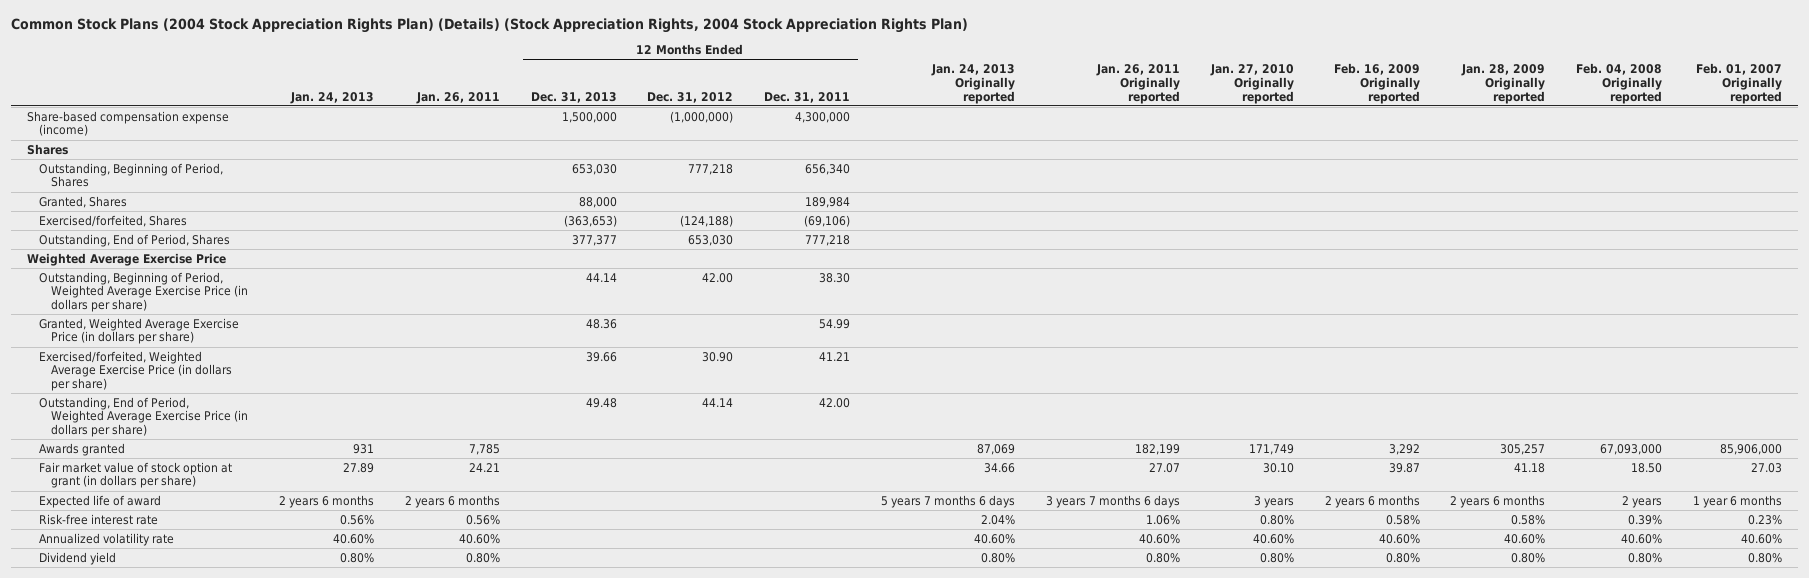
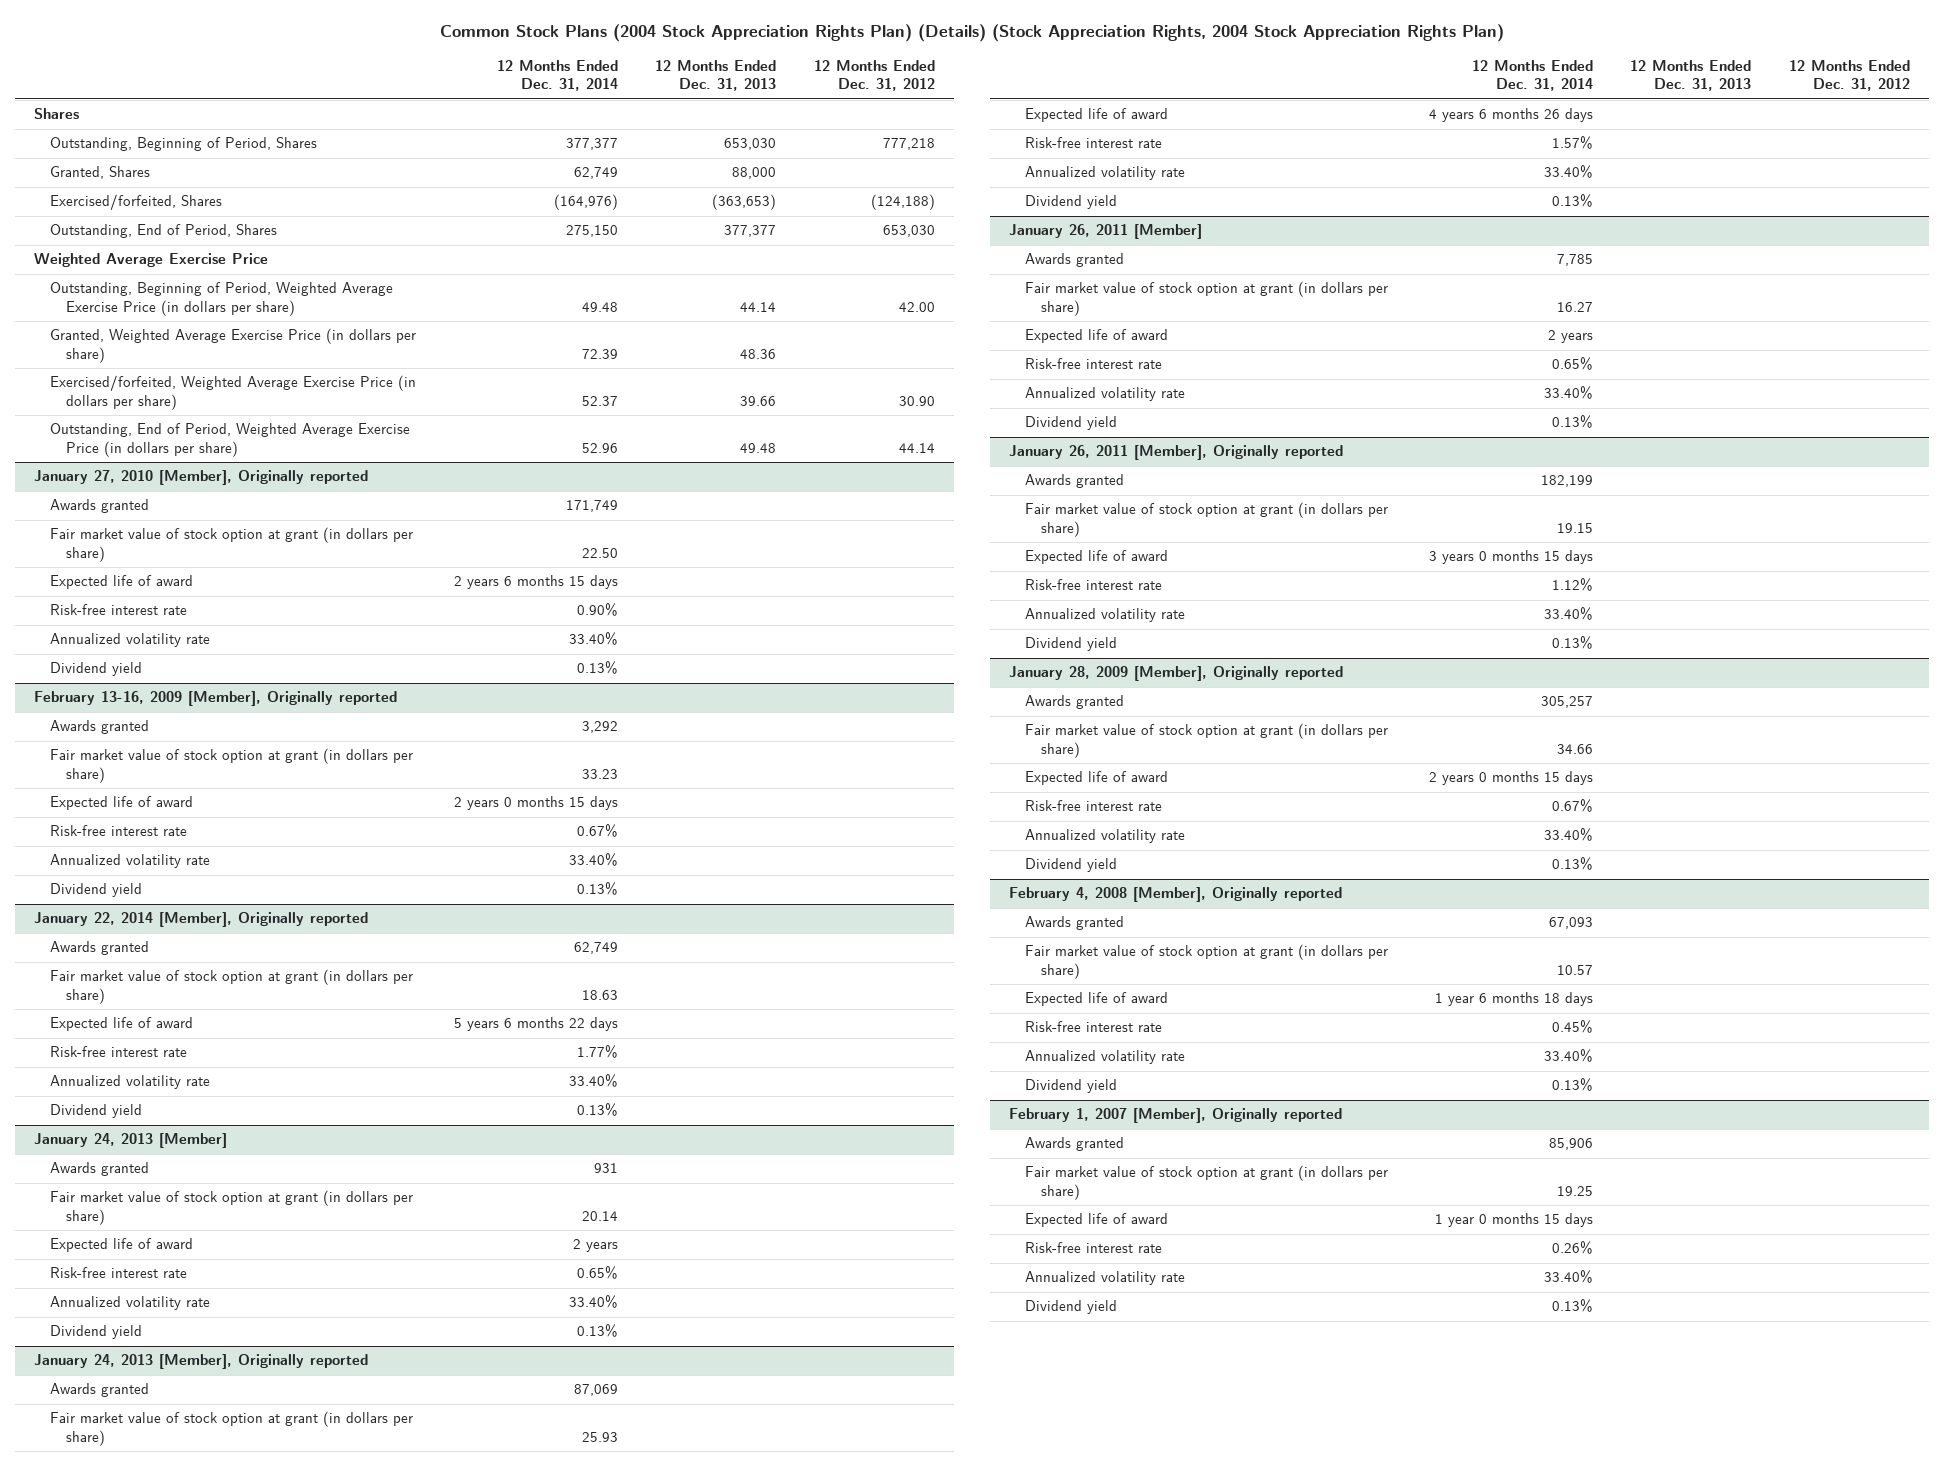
[289,91,374,104] Jan. 24, 2013 -> none
[415,91,500,104] Jan. 26, 2011 -> none
[764,91,851,103] Dec. 31, 2011 -> none
[931,63,1016,104] Jan. 24, 2013 Originally reported -> none
[1095,63,1180,104] Jan. 26, 2011 Originally reported -> none
[1209,63,1294,104] Jan. 27, 2010 Originally reported -> none
[1333,62,1420,104] Feb. 16, 2009 Originally reported -> none
[1461,63,1546,104] Jan. 28, 2009 Originally reported -> none
[1576,62,1663,104] Feb. 04, 2008 Originally reported -> none
[1696,62,1783,104] Feb. 01, 2007 Originally reported -> none
none -> [496,59,618,92] 12 Months Ended Dec. 31, 2014
[26,110,229,137] Share-based compensation expense (income) -> none
[38,442,125,456] Awards granted -> none
[38,461,232,489] Fair market value of stock option at grant (in dollars per share) -> none
[38,494,161,508] Expected life of award -> none
[38,513,158,525] Risk-free interest rate -> none
[38,532,174,546] Annualized volatility rate -> none
[38,551,116,565] Dividend yield -> none
none -> [33,470,368,486] January 27, 2010 [Member], Originally reported
none -> [49,499,149,514] Awards granted
none -> [49,527,413,562] Fair market value of stock option at grant (in dollars per share)
none -> [49,575,193,590] Expected life of award
none -> [49,604,187,616] Risk-free interest rate
none -> [49,633,210,648] Annualized volatility rate
none -> [49,662,142,677] Dividend yield
none -> [33,691,397,707] February 13-16, 2009 [Member], Originally reported
none -> [49,720,149,735] Awards granted
none -> [49,748,413,783] Fair market value of stock option at grant (in dollars per share)
none -> [49,796,193,811] Expected life of award
none -> [49,825,187,837] Risk-free interest rate
none -> [49,854,210,869] Annualized volatility rate
none -> [49,883,142,898] Dividend yield
none -> [33,912,368,928] January 22, 2014 [Member], Originally reported
none -> [49,941,149,956] Awards granted
none -> [49,969,413,1004] Fair market value of stock option at grant (in dollars per share)
none -> [49,1017,193,1032] Expected life of award
none -> [49,1046,187,1058] Risk-free interest rate
none -> [49,1075,210,1090] Annualized volatility rate
none -> [49,1104,142,1119] Dividend yield
none -> [33,1133,227,1149] January 24, 2013 [Member]
none -> [49,1162,149,1177] Awards granted
none -> [49,1190,413,1225] Fair market value of stock option at grant (in dollars per share)
none -> [49,1238,193,1253] Expected life of award
none -> [49,1267,187,1279] Risk-free interest rate
none -> [49,1296,210,1311] Annualized volatility rate
none -> [49,1325,142,1340] Dividend yield
none -> [33,1354,368,1370] January 24, 2013 [Member], Originally reported
none -> [49,1383,149,1398] Awards granted
none -> [49,1411,413,1446] Fair market value of stock option at grant (in dollars per share)
none -> [1024,108,1168,123] Expected life of award
none -> [1024,137,1162,149] Risk-free interest rate
none -> [1024,166,1185,181] Annualized volatility rate
none -> [1024,195,1117,210] Dividend yield
none -> [1008,224,1202,240] January 26, 2011 [Member]
none -> [1024,253,1124,268] Awards granted
none -> [1024,281,1388,316] Fair market value of stock option at grant (in dollars per share)
none -> [1024,329,1168,344] Expected life of award
none -> [1024,358,1162,370] Risk-free interest rate
none -> [1024,387,1185,402] Annualized volatility rate
none -> [1024,416,1117,431] Dividend yield
none -> [1008,445,1343,461] January 26, 2011 [Member], Originally reported
none -> [1024,474,1124,489] Awards granted
none -> [1024,502,1388,537] Fair market value of stock option at grant (in dollars per share)
none -> [1024,550,1168,565] Expected life of award
none -> [1024,579,1162,591] Risk-free interest rate
none -> [1024,608,1185,623] Annualized volatility rate
none -> [1024,637,1117,652] Dividend yield
none -> [1008,666,1343,682] January 28, 2009 [Member], Originally reported
none -> [1024,695,1124,710] Awards granted
none -> [1024,723,1388,758] Fair market value of stock option at grant (in dollars per share)
none -> [1024,771,1168,786] Expected life of award
none -> [1024,800,1162,812] Risk-free interest rate
none -> [1024,829,1185,844] Annualized volatility rate
none -> [1024,858,1117,873] Dividend yield
none -> [1008,887,1342,903] February 4, 2008 [Member], Originally reported
none -> [1024,916,1124,931] Awards granted
none -> [1024,944,1388,979] Fair market value of stock option at grant (in dollars per share)
none -> [1024,992,1168,1007] Expected life of award
none -> [1024,1021,1162,1033] Risk-free interest rate
none -> [1024,1050,1185,1065] Annualized volatility rate
none -> [1024,1079,1117,1094] Dividend yield
none -> [1008,1108,1342,1124] February 1, 2007 [Member], Originally reported
none -> [1024,1137,1124,1152] Awards granted
none -> [1024,1165,1388,1200] Fair market value of stock option at grant (in dollars per share)
none -> [1024,1213,1168,1228] Expected life of award
none -> [1024,1242,1162,1254] Risk-free interest rate
none -> [1024,1271,1185,1286] Annualized volatility rate
none -> [1024,1300,1117,1315] Dividend yield

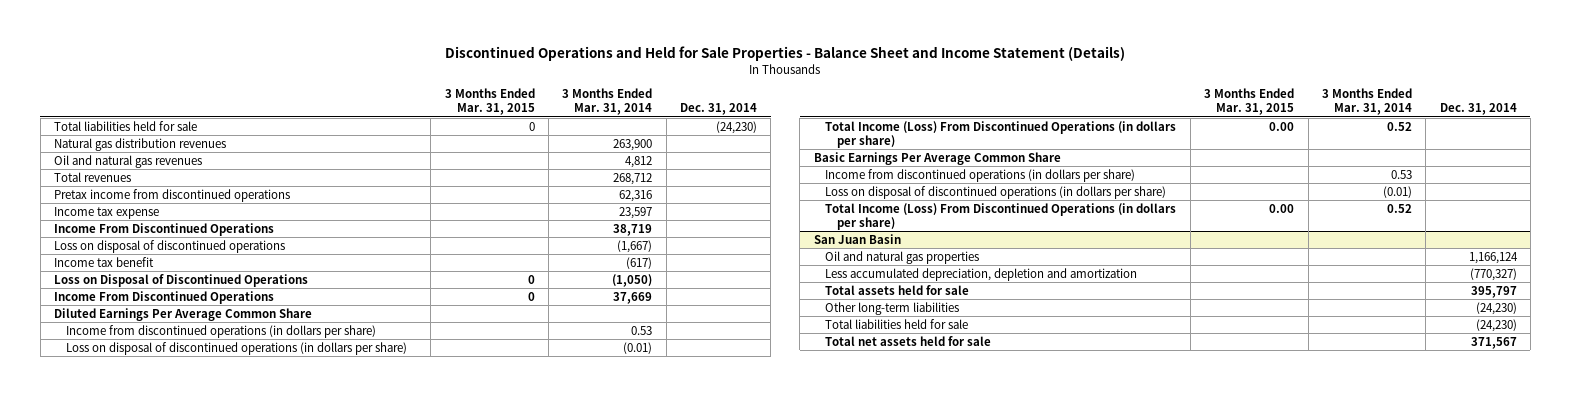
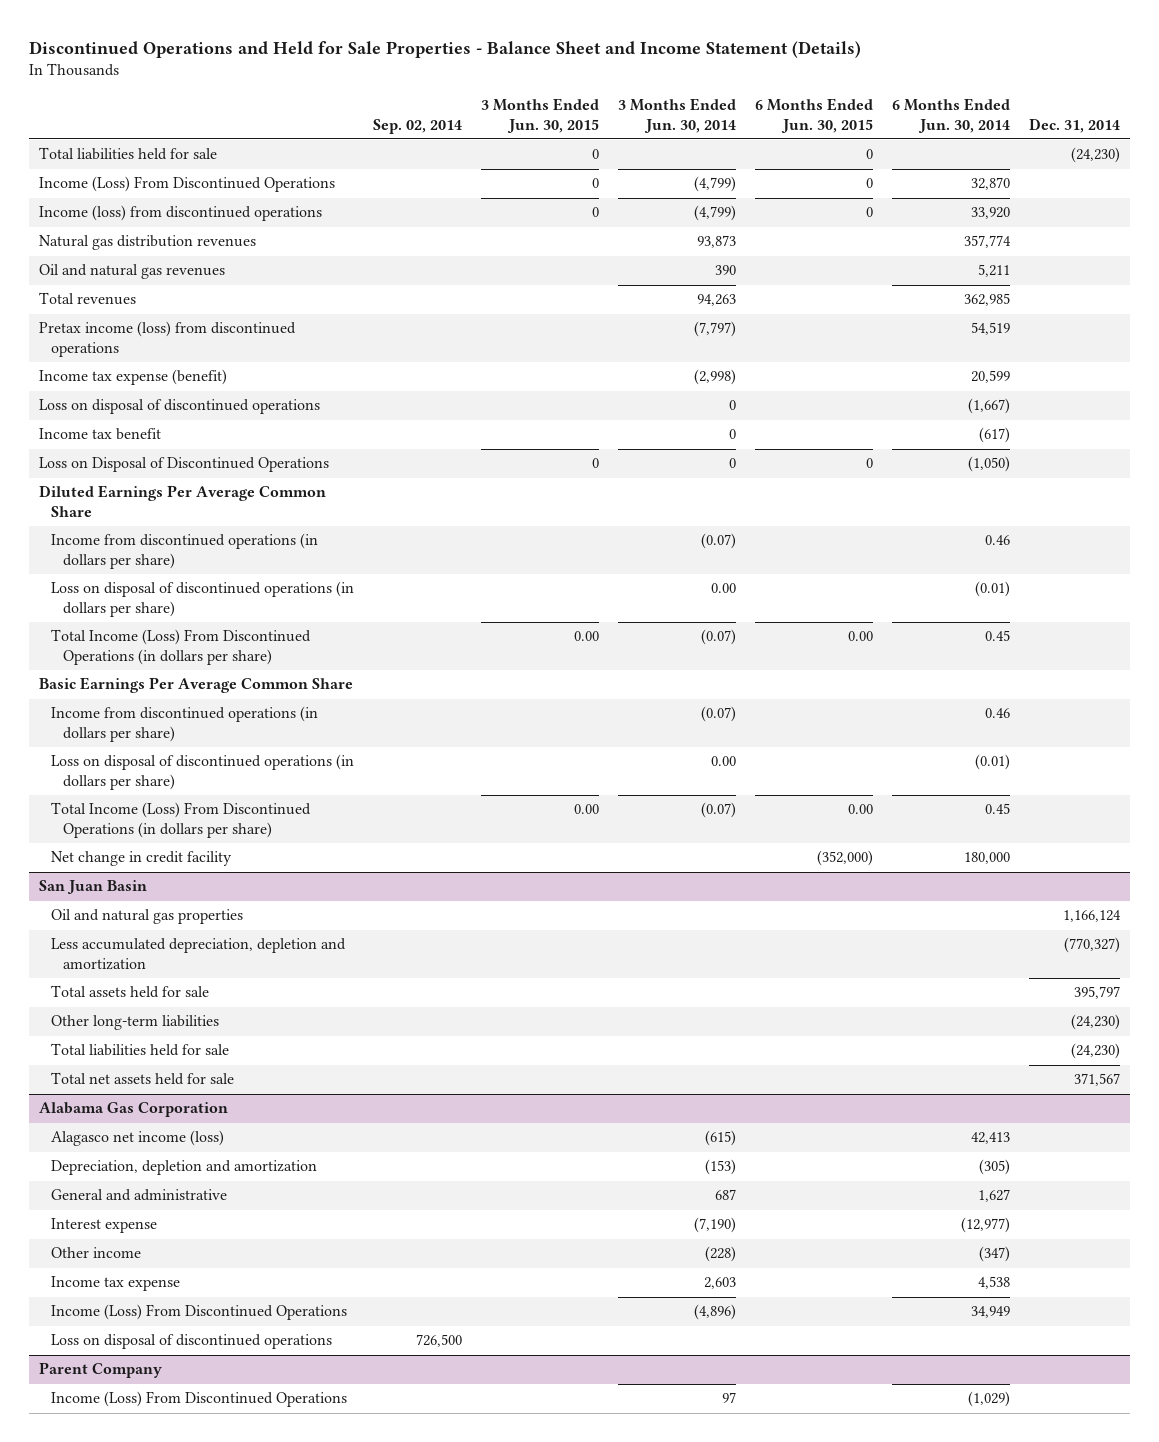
[444,88,535,116] 3 Months Ended Mar. 31, 2015 -> none
[562,88,653,116] 3 Months Ended Mar. 31, 2014 -> none
none -> [373,118,463,134] Sep. 02, 2014
none -> [481,98,600,133] 3 Months Ended Jun. 30, 2015
none -> [618,98,737,133] 3 Months Ended Jun. 30, 2014
none -> [755,98,874,133] 6 Months Ended Jun. 30, 2015
none -> [892,98,1011,133] 6 Months Ended Jun. 30, 2014
none -> [38,176,335,193] Income (Loss) From Discontinued Operations
none -> [38,205,322,222] Income (loss) from discontinued operations
[54,222,275,236] Income From Discontinued Operations -> none
[54,188,291,202] Pretax income from discontinued operations -> [38,321,296,358] Pretax income (loss) from discontinued operations
[54,206,160,219] Income tax expense -> [38,369,227,386] Income tax expense (benefit)
[54,290,275,304] Income From Discontinued Operations -> none
none -> [51,851,233,867] Net change in credit facility
none -> [38,1102,228,1118] Alabama Gas Corporation
none -> [51,1130,225,1147] Alagasco net income (loss)
none -> [51,1160,318,1176] Depreciation, depletion and amortization
none -> [51,1189,228,1202] General and administrative
none -> [51,1218,158,1234] Interest expense
none -> [51,1247,142,1259] Other income
none -> [51,1276,181,1292] Income tax expense
none -> [51,1304,348,1321] Income (Loss) From Discontinued Operations
none -> [51,1334,333,1350] Loss on disposal of discontinued operations
none -> [38,1362,162,1379] Parent Company
none -> [51,1391,348,1408] Income (Loss) From Discontinued Operations

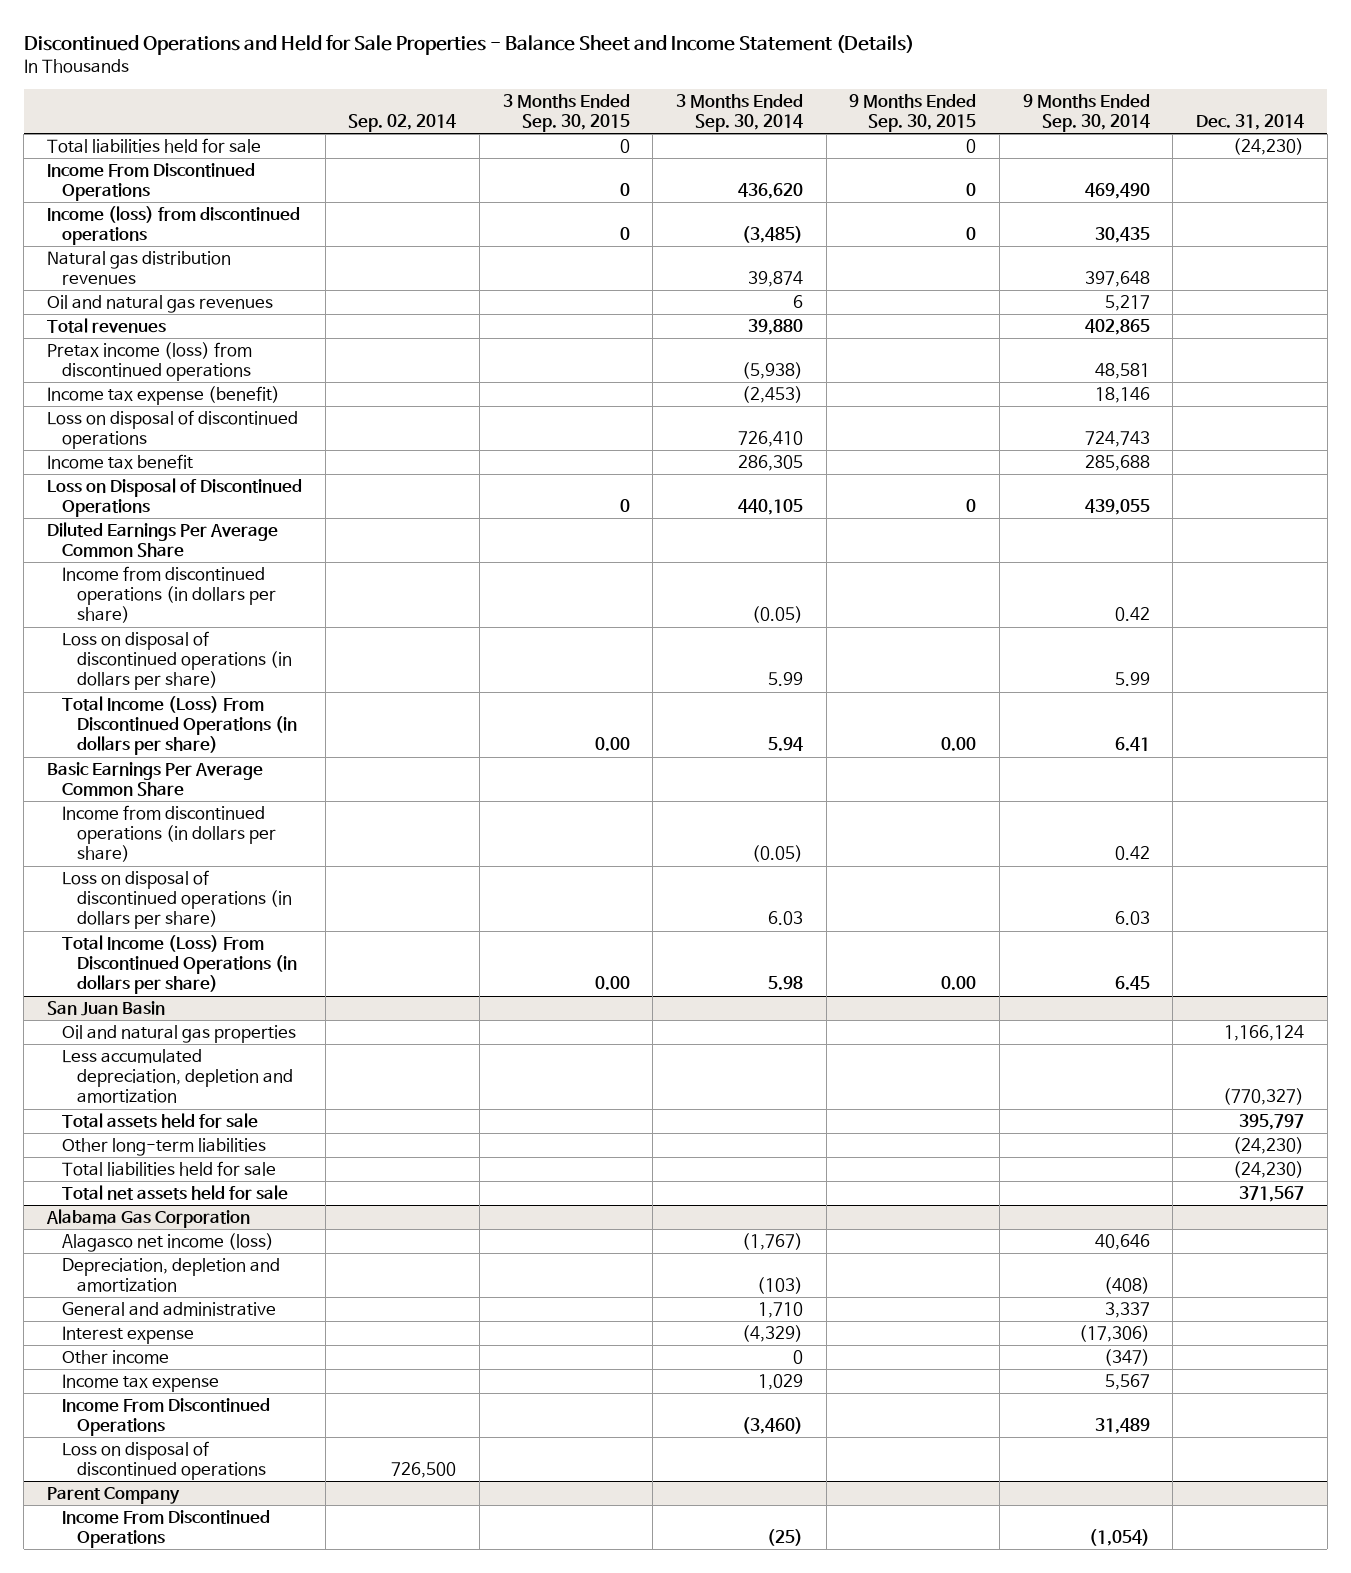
[481,98,600,133] 3 Months Ended Jun. 30, 2015 -> none
[618,98,737,133] 3 Months Ended Jun. 30, 2014 -> none
[755,98,874,133] 6 Months Ended Jun. 30, 2015 -> none
[892,98,1011,133] 6 Months Ended Jun. 30, 2014 -> none
none -> [502,93,630,132] 3 Months Ended Sep. 30, 2015
none -> [676,93,804,132] 3 Months Ended Sep. 30, 2014
none -> [849,93,977,132] 9 Months Ended Sep. 30, 2015
none -> [1022,93,1150,132] 9 Months Ended Sep. 30, 2014
[38,176,335,193] Income (Loss) From Discontinued Operations -> [46,163,255,202] Income From Discontinued Operations
[51,851,233,867] Net change in credit facility -> none
[51,1304,348,1321] Income (Loss) From Discontinued Operations -> [61,1398,270,1437] Income From Discontinued Operations
[51,1391,348,1408] Income (Loss) From Discontinued Operations -> [61,1510,270,1549] Income From Discontinued Operations

